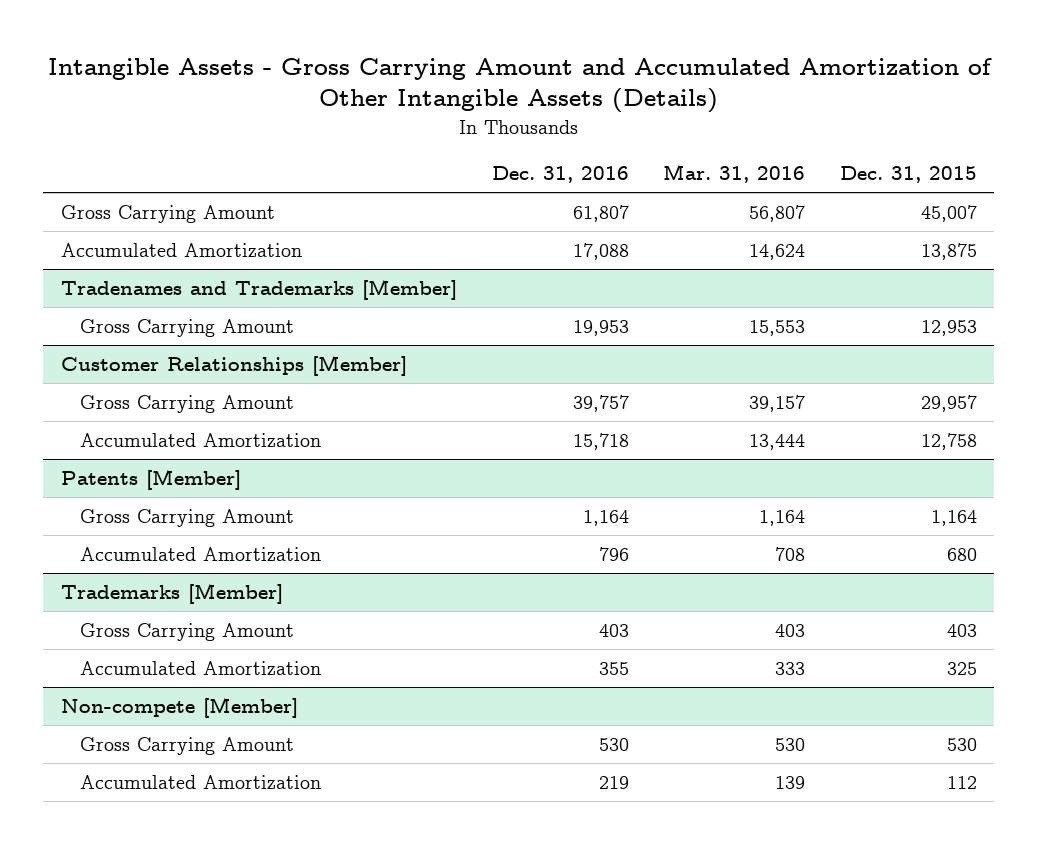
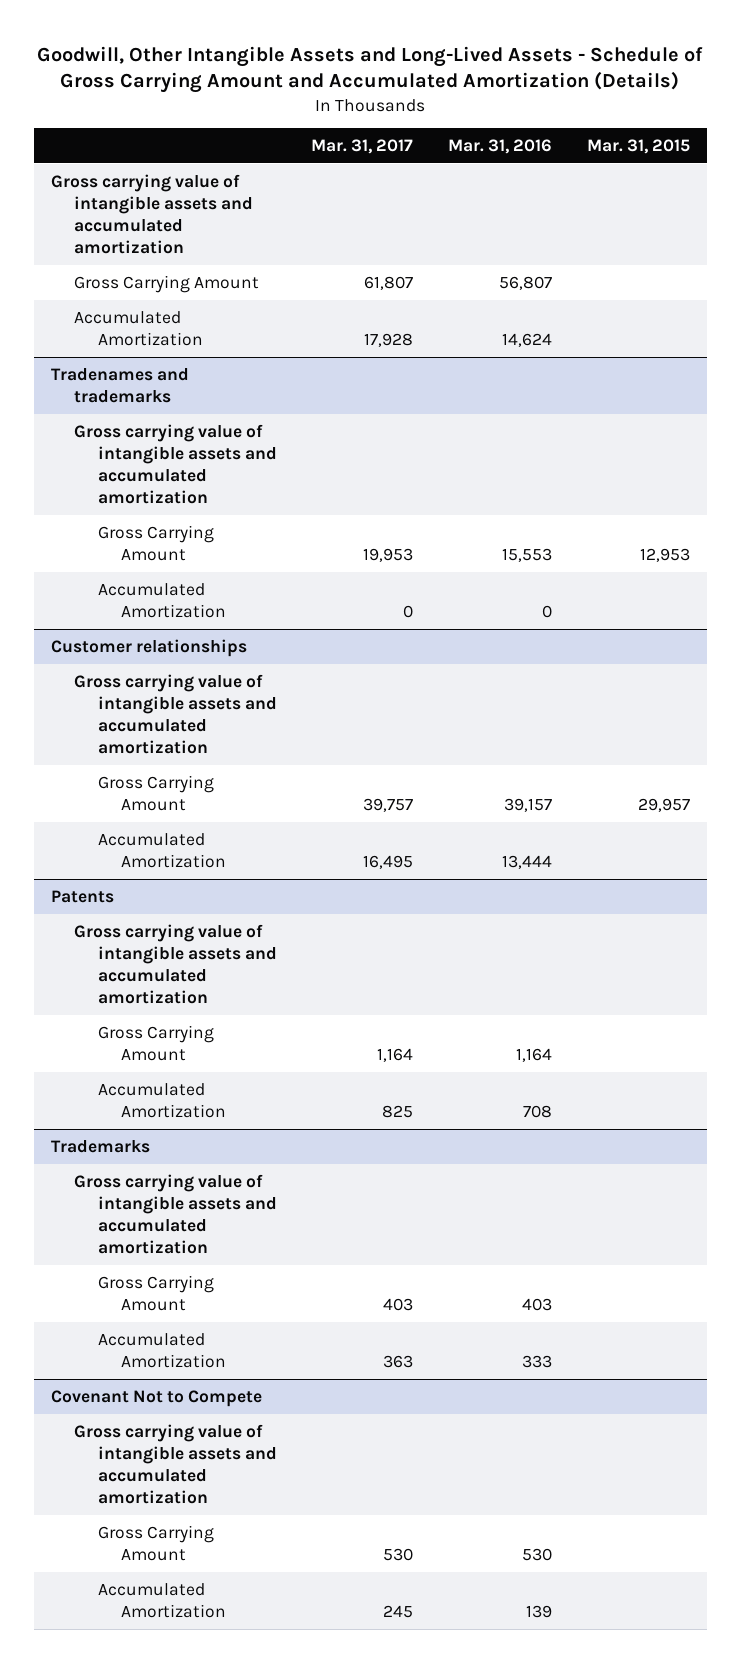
[47,57,992,114] Intangible Assets - Gross Carrying Amount and Accumulated Amortization of Other Intangible Assets (Details) -> [37,45,704,94] Goodwill, Other Intangible Assets and Long-Lived Assets - Schedule of Gross Carrying Amount and Accumulated Amortization (Details)
[491,166,629,184] Dec. 31, 2016 -> none
[840,166,978,184] Dec. 31, 2015 -> none
none -> [311,138,414,154] Mar. 31, 2017
none -> [586,138,690,154] Mar. 31, 2015
none -> [51,173,254,255] Gross carrying value of intangible assets and accumulated amortization
[60,279,457,301] Tradenames and Trademarks [Member] -> [51,367,190,404] Tradenames and trademarks
none -> [74,423,277,505] Gross carrying value of intangible assets and accumulated amortization
none -> [97,582,227,619] Accumulated Amortization
[60,355,407,377] Customer Relationships [Member] -> [51,638,248,657] Customer relationships
none -> [74,673,277,755] Gross carrying value of intangible assets and accumulated amortization
[60,469,241,491] Patents [Member] -> [51,889,115,903] Patents
none -> [74,923,277,1005] Gross carrying value of intangible assets and accumulated amortization
[60,583,283,605] Trademarks [Member] -> [51,1139,151,1153] Trademarks
none -> [74,1173,277,1255] Gross carrying value of intangible assets and accumulated amortization
[60,697,298,719] Non-compete [Member] -> none
none -> [51,1389,263,1407] Covenant Not to Compete
none -> [74,1423,277,1505] Gross carrying value of intangible assets and accumulated amortization

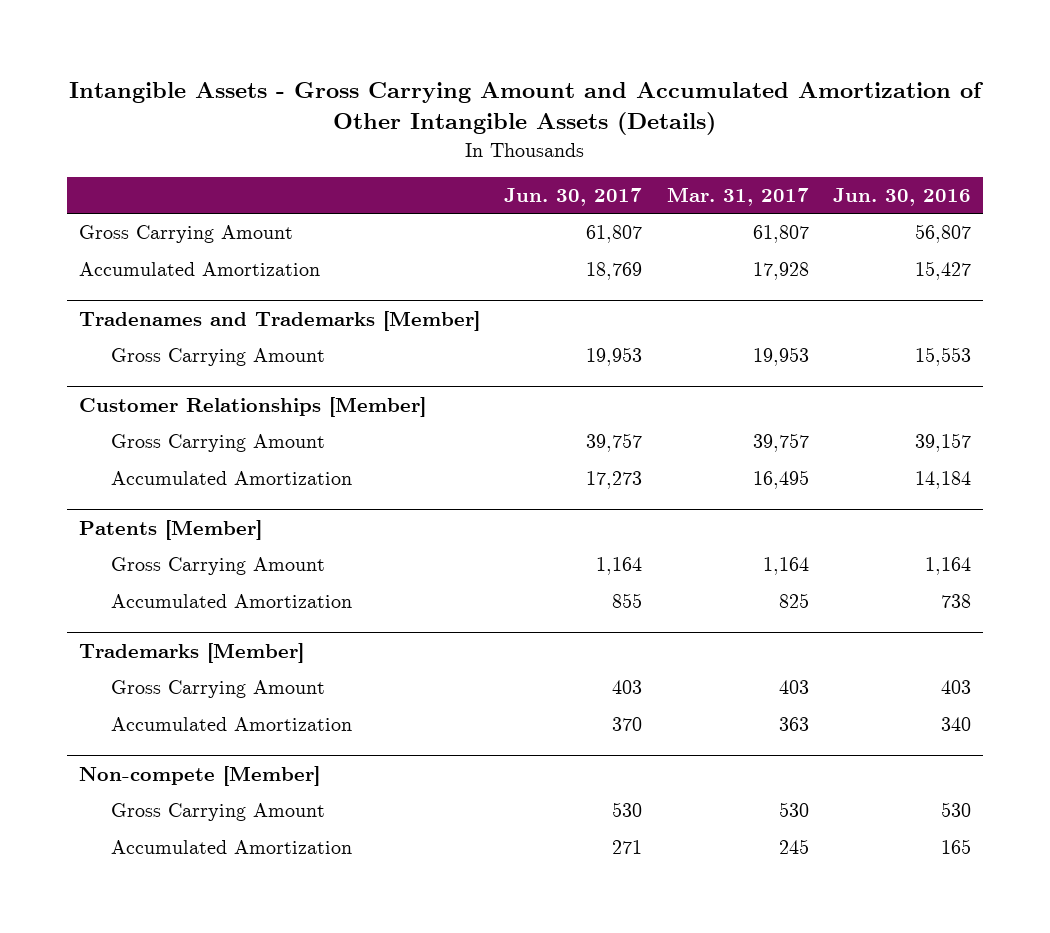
[37,45,704,94] Goodwill, Other Intangible Assets and Long-Lived Assets - Schedule of Gross Carrying Amount and Accumulated Amortization (Details) -> [69,82,985,136] Intangible Assets - Gross Carrying Amount and Accumulated Amortization of Other Intangible Assets (Details)
[448,138,553,154] Mar. 31, 2016 -> none
[586,138,690,154] Mar. 31, 2015 -> none
none -> [504,188,643,207] Jun. 30, 2017
none -> [833,188,972,207] Jun. 30, 2016
[51,173,254,255] Gross carrying value of intangible assets and accumulated amortization -> none
[74,423,277,505] Gross carrying value of intangible assets and accumulated amortization -> none
[51,367,190,404] Tradenames and trademarks -> [79,311,481,332] Tradenames and Trademarks [Member]
[97,582,227,619] Accumulated Amortization -> none
[74,673,277,755] Gross carrying value of intangible assets and accumulated amortization -> none
[51,638,248,657] Customer relationships -> [79,397,427,418] Customer Relationships [Member]
[74,923,277,1005] Gross carrying value of intangible assets and accumulated amortization -> none
[51,889,115,903] Patents -> [79,520,263,541] Patents [Member]
[74,1173,277,1255] Gross carrying value of intangible assets and accumulated amortization -> none
[51,1139,151,1153] Trademarks -> [79,643,305,664] Trademarks [Member]
[51,1389,263,1407] Covenant Not to Compete -> none
[74,1423,277,1505] Gross carrying value of intangible assets and accumulated amortization -> none
none -> [79,766,321,787] Non-compete [Member]

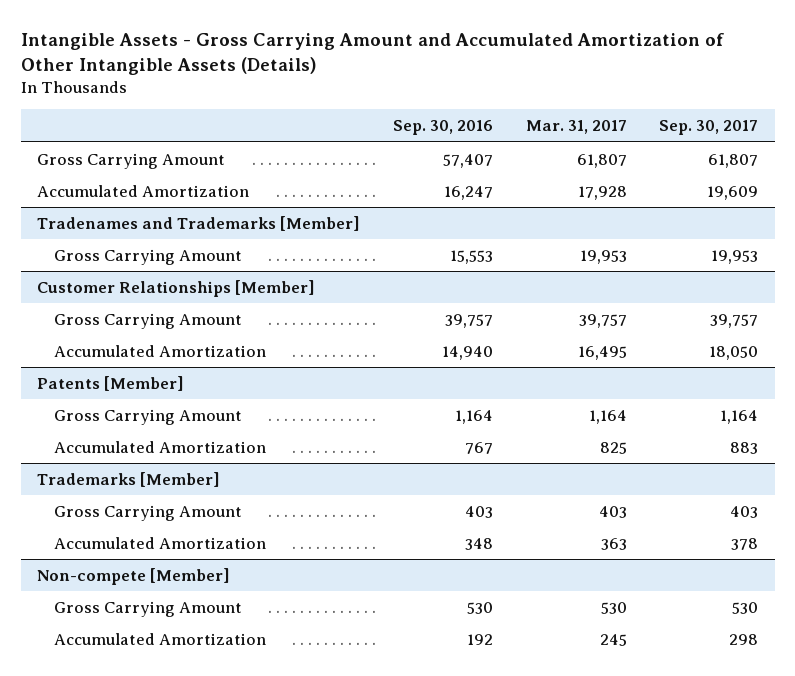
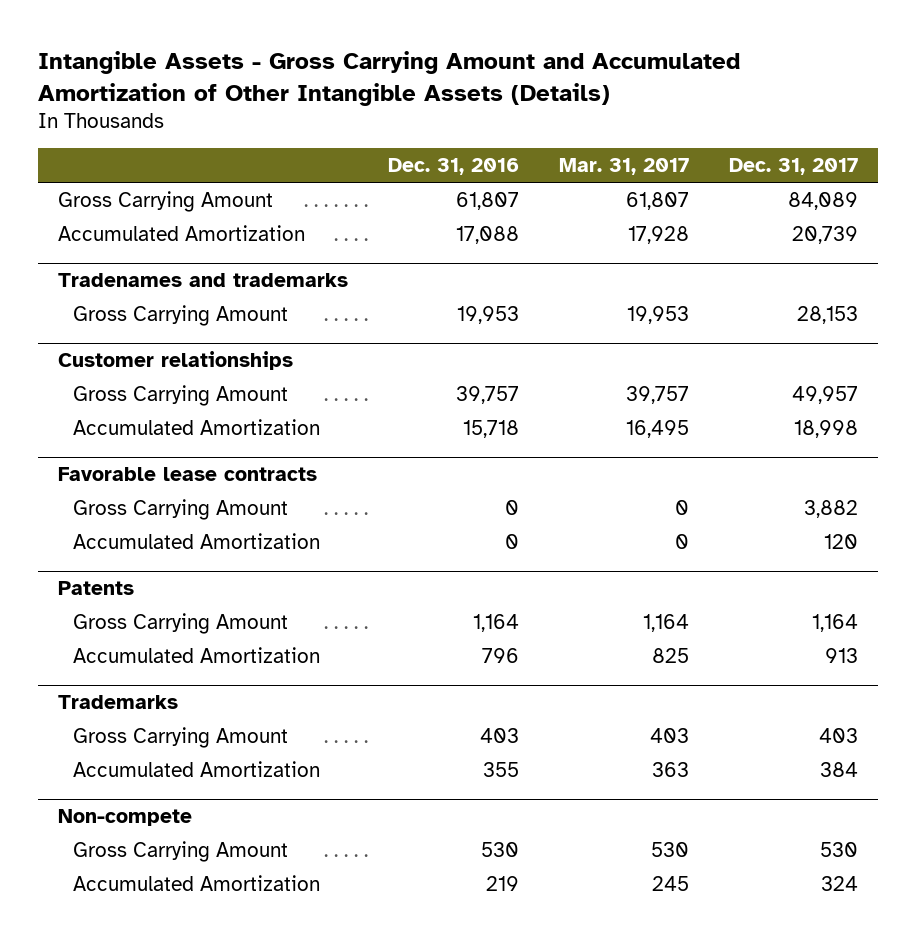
[392,120,493,136] Sep. 30, 2016 -> none
[659,120,759,136] Sep. 30, 2017 -> none
none -> [387,158,519,176] Dec. 31, 2016
none -> [728,158,858,176] Dec. 31, 2017
[37,215,361,231] Tradenames and Trademarks [Member] -> [57,273,348,288] Tradenames and trademarks
[37,279,316,297] Customer Relationships [Member] -> [57,351,293,371] Customer relationships
none -> [57,467,317,482] Favorable lease contracts
none -> [73,498,289,520] Gross Carrying Amount
none -> [73,532,321,549] Accumulated Amortization
[37,375,185,391] Patents [Member] -> [57,581,134,596] Patents
[37,471,221,487] Trademarks [Member] -> [57,695,178,710] Trademarks
[37,567,231,585] Non-compete [Member] -> [57,809,192,827] Non-compete

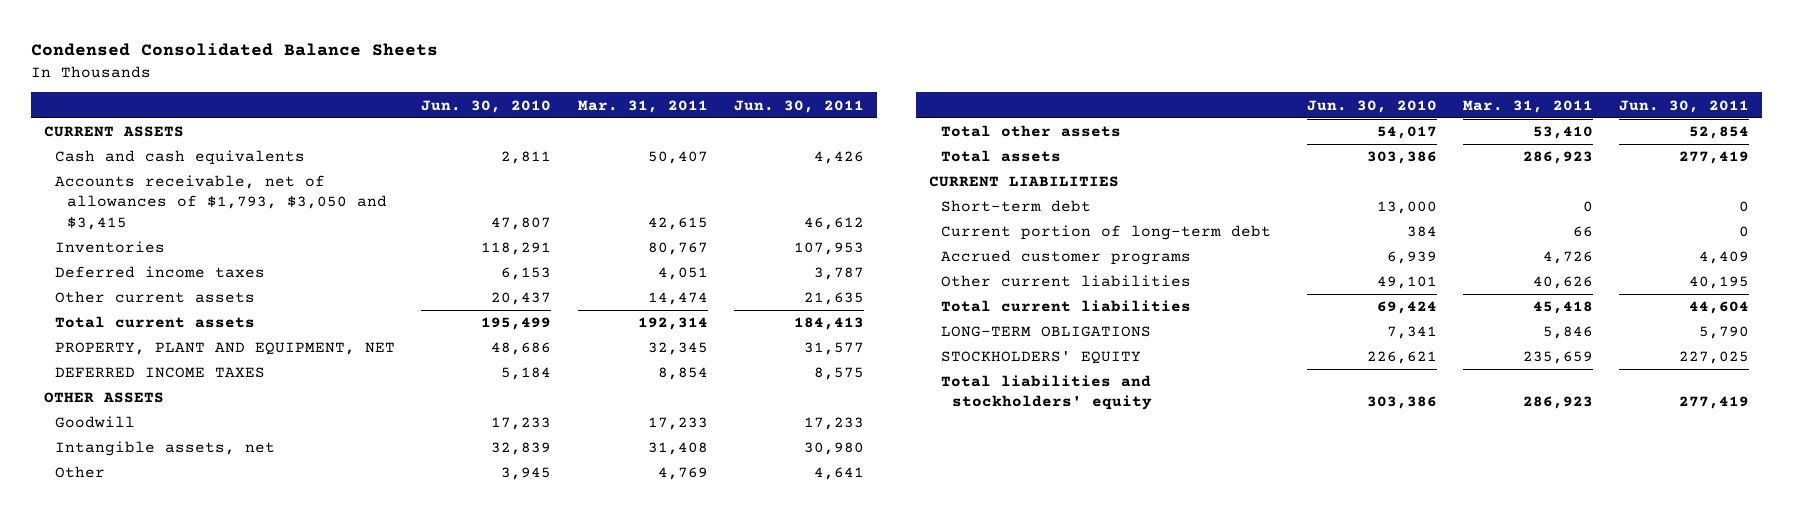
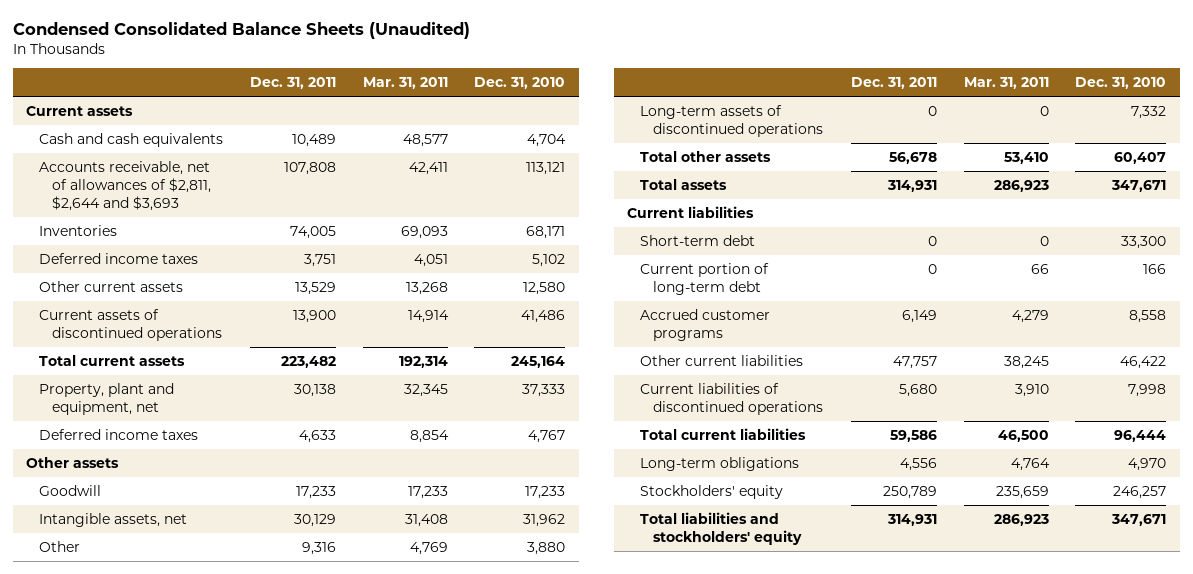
[30,43,438,57] Condensed Consolidated Balance Sheets -> [12,21,470,39] Condensed Consolidated Balance Sheets (Unaudited)
[421,99,552,113] Jun. 30, 2010 -> none
[733,99,864,113] Jun. 30, 2011 -> none
none -> [249,76,336,89] Dec. 31, 2011
none -> [474,76,566,89] Dec. 31, 2010
[43,126,184,138] CURRENT ASSETS -> [26,105,134,116] Current assets
[647,151,708,165] 50,407 -> [402,133,448,147] 48,577
[55,175,387,230] Accounts receivable, net of allowances of $1,793, $3,050 and $3,415 -> [39,160,212,211] Accounts receivable, net of allowances of $2,811, $2,644 and $3,693
[647,216,708,230] 42,615 -> [408,161,448,175] 42,411
[647,242,708,256] 80,767 -> [400,225,448,239] 69,093
[647,292,708,306] 14,474 -> [405,281,448,295] 13,268
none -> [39,308,223,341] Current assets of discontinued operations
[55,342,396,356] PROPERTY, PLANT AND EQUIPMENT, NET -> [39,382,175,415] Property, plant and equipment, net
[55,367,266,379] DEFERRED INCOME TAXES -> [39,428,199,440] Deferred income taxes
[43,392,164,404] OTHER ASSETS -> [26,456,120,468] Other assets
none -> [640,104,824,137] Long-term assets of discontinued operations
[929,176,1120,188] CURRENT LIABILITIES -> [627,205,755,218] Current liabilities
[1543,251,1594,265] 4,726 -> [1011,309,1049,323] 4,279
[1533,276,1594,290] 40,626 -> [1003,355,1049,369] 38,245
none -> [640,382,824,415] Current liabilities of discontinued operations
[1533,301,1594,315] 45,418 -> [997,429,1049,442] 46,500
[940,326,1151,338] LONG-TERM OBLIGATIONS -> [640,456,800,471] Long-term obligations
[1543,326,1594,340] 5,846 -> [1010,457,1050,471] 4,764
[940,351,1141,365] STOCKHOLDERS' EQUITY -> [640,484,784,499] Stockholders' equity

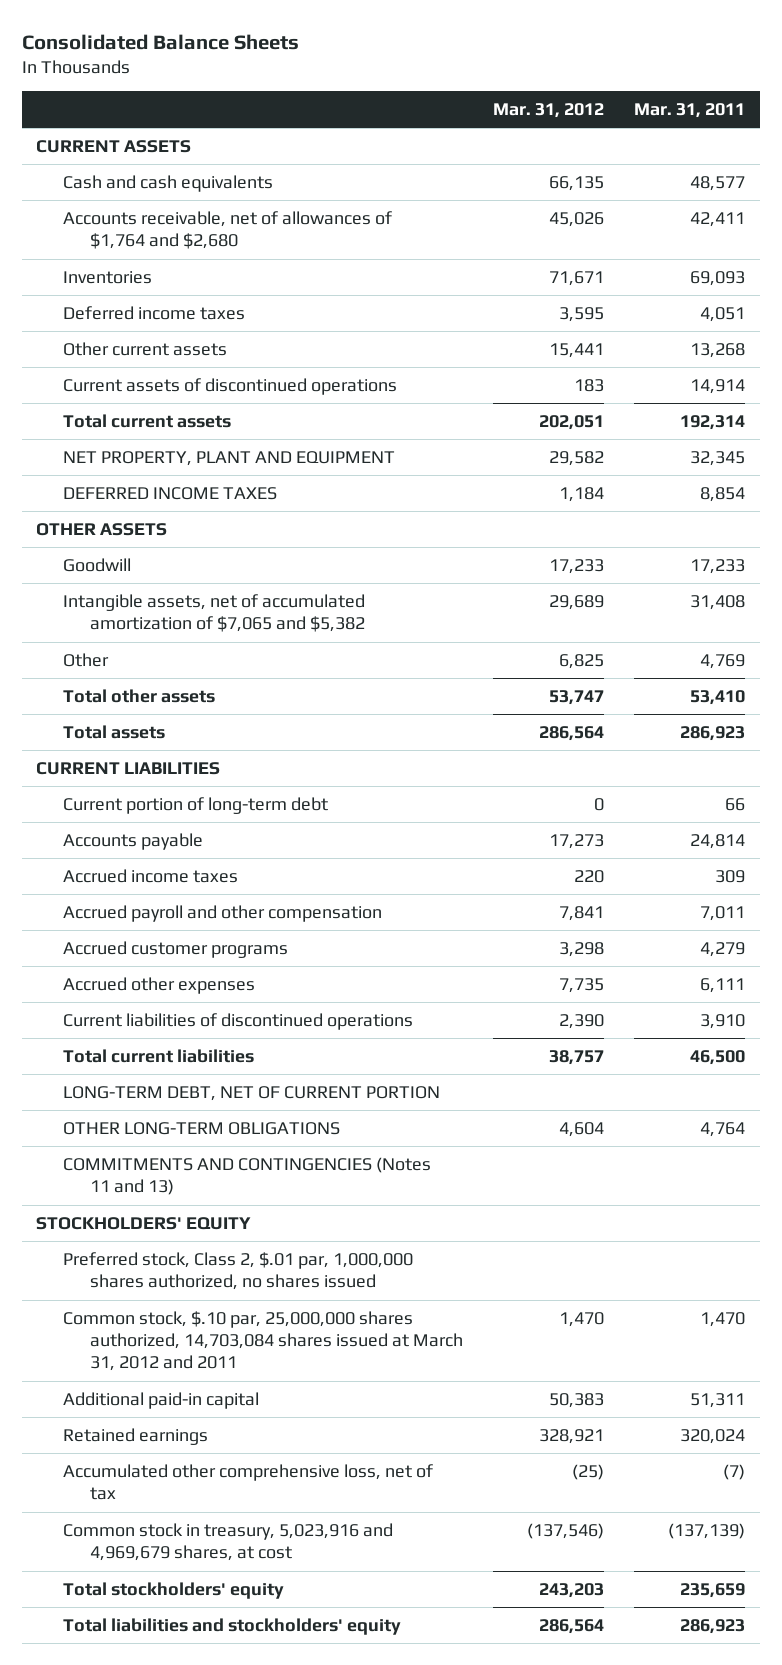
[12,21,470,39] Condensed Consolidated Balance Sheets (Unaudited) -> [21,34,299,51] Consolidated Balance Sheets
[249,76,336,89] Dec. 31, 2011 -> none
[474,76,566,89] Dec. 31, 2010 -> none
none -> [493,102,605,118] Mar. 31, 2012
[26,105,134,116] Current assets -> [36,139,192,153] CURRENT ASSETS
[39,160,212,211] Accounts receivable, net of allowances of $2,811, $2,644 and $3,693 -> [63,210,393,250] Accounts receivable, net of allowances of $1,764 and $2,680
[39,382,175,415] Property, plant and equipment, net -> [63,450,396,466] NET PROPERTY, PLANT AND EQUIPMENT
[39,428,199,440] Deferred income taxes -> [63,486,278,500] DEFERRED INCOME TAXES
[26,456,120,468] Other assets -> [36,522,168,536] OTHER ASSETS
[39,512,188,527] Intangible assets, net -> [63,593,366,633] Intangible assets, net of accumulated amortization of $7,065 and $5,382
[640,104,824,137] Long-term assets of discontinued operations -> none
[640,234,756,246] Short-term debt -> none
[627,205,755,218] Current liabilities -> [36,761,221,775] CURRENT LIABILITIES
none -> [63,832,204,850] Accounts payable
none -> [63,868,239,883] Accrued income taxes
none -> [63,904,383,922] Accrued payroll and other compensation
[640,354,804,366] Other current liabilities -> none
none -> [63,976,256,994] Accrued other expenses
none -> [63,1085,441,1101] LONG-TERM DEBT, NET OF CURRENT PORTION
[640,456,800,471] Long-term obligations -> [63,1121,341,1135] OTHER LONG-TERM OBLIGATIONS
none -> [63,1156,432,1196] COMMITMENTS AND CONTINGENCIES (Notes 11 and 13)
none -> [36,1216,252,1230] STOCKHOLDERS' EQUITY
none -> [63,1251,414,1291] Preferred stock, Class 2, $.01 par, 1,000,000 shares authorized, no shares issued
none -> [63,1310,464,1372] Common stock, $.10 par, 25,000,000 shares authorized, 14,703,084 shares issued at March 31, 2012 and 2011
none -> [63,1391,260,1409] Additional paid-in capital
none -> [63,1427,209,1445] Retained earnings
none -> [63,1463,434,1501] Accumulated other comprehensive loss, net of tax
none -> [63,1522,394,1562] Common stock in treasury, 5,023,916 and 4,969,679 shares, at cost
[640,484,784,499] Stockholders' equity -> [63,1581,285,1599] Total stockholders' equity

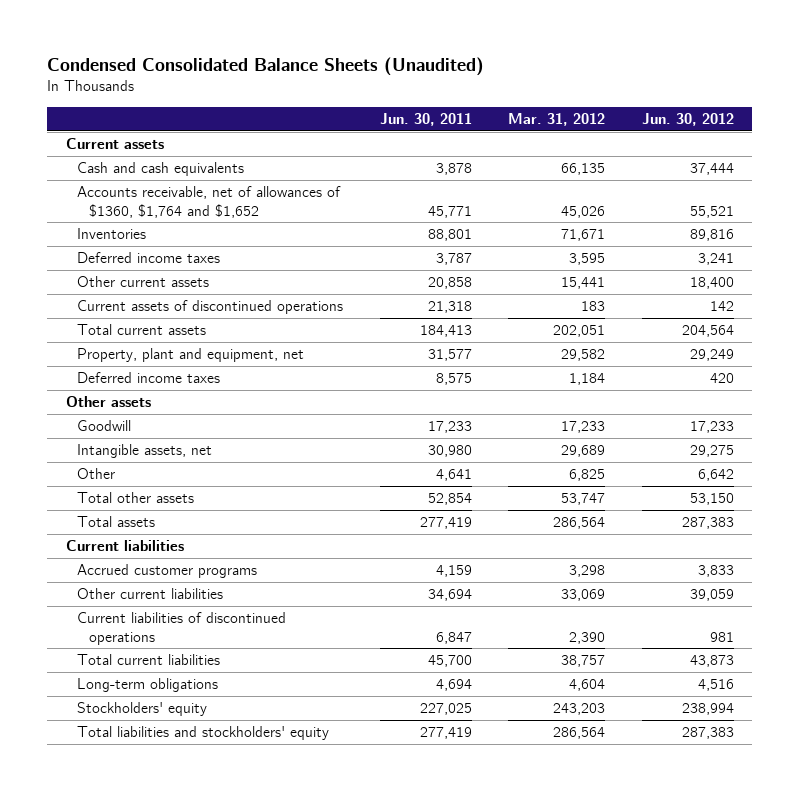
[21,34,299,51] Consolidated Balance Sheets -> [47,56,485,76] Condensed Consolidated Balance Sheets (Unaudited)
[634,102,746,118] Mar. 31, 2011 -> none
none -> [379,112,472,126] Jun. 30, 2011
none -> [641,112,734,126] Jun. 30, 2012
[36,139,192,153] CURRENT ASSETS -> [65,138,164,150] Current assets
[63,210,393,250] Accounts receivable, net of allowances of $1,764 and $2,680 -> [77,186,342,218] Accounts receivable, net of allowances of $1360, $1,764 and $1,652
[63,450,396,466] NET PROPERTY, PLANT AND EQUIPMENT -> [77,348,305,363] Property, plant and equipment, net
[63,486,278,500] DEFERRED INCOME TAXES -> [77,372,221,384] Deferred income taxes
[36,522,168,536] OTHER ASSETS -> [65,396,151,408] Other assets
[63,593,366,633] Intangible assets, net of accumulated amortization of $7,065 and $5,382 -> [77,444,213,459] Intangible assets, net
[63,796,329,814] Current portion of long-term debt -> none
[63,832,204,850] Accounts payable -> none
[63,868,239,883] Accrued income taxes -> none
[63,904,383,922] Accrued payroll and other compensation -> none
[36,761,221,775] CURRENT LIABILITIES -> [65,540,184,552] Current liabilities
[63,976,256,994] Accrued other expenses -> none
none -> [77,588,224,600] Other current liabilities
[63,1085,441,1101] LONG-TERM DEBT, NET OF CURRENT PORTION -> none
[63,1156,432,1196] COMMITMENTS AND CONTINGENCIES (Notes 11 and 13) -> none
[36,1216,252,1230] STOCKHOLDERS' EQUITY -> none
[63,1251,414,1291] Preferred stock, Class 2, $.01 par, 1,000,000 shares authorized, no shares issued -> none
[63,1310,464,1372] Common stock, $.10 par, 25,000,000 shares authorized, 14,703,084 shares issued at March 31, 2012 and 2011 -> none
[63,1391,260,1409] Additional paid-in capital -> none
[63,1427,209,1445] Retained earnings -> none
[63,1463,434,1501] Accumulated other comprehensive loss, net of tax -> none
[63,1522,394,1562] Common stock in treasury, 5,023,916 and 4,969,679 shares, at cost -> none
[63,1121,341,1135] OTHER LONG-TERM OBLIGATIONS -> [77,678,219,693] Long-term obligations
[63,1581,285,1599] Total stockholders' equity -> [77,702,208,717] Stockholders' equity

